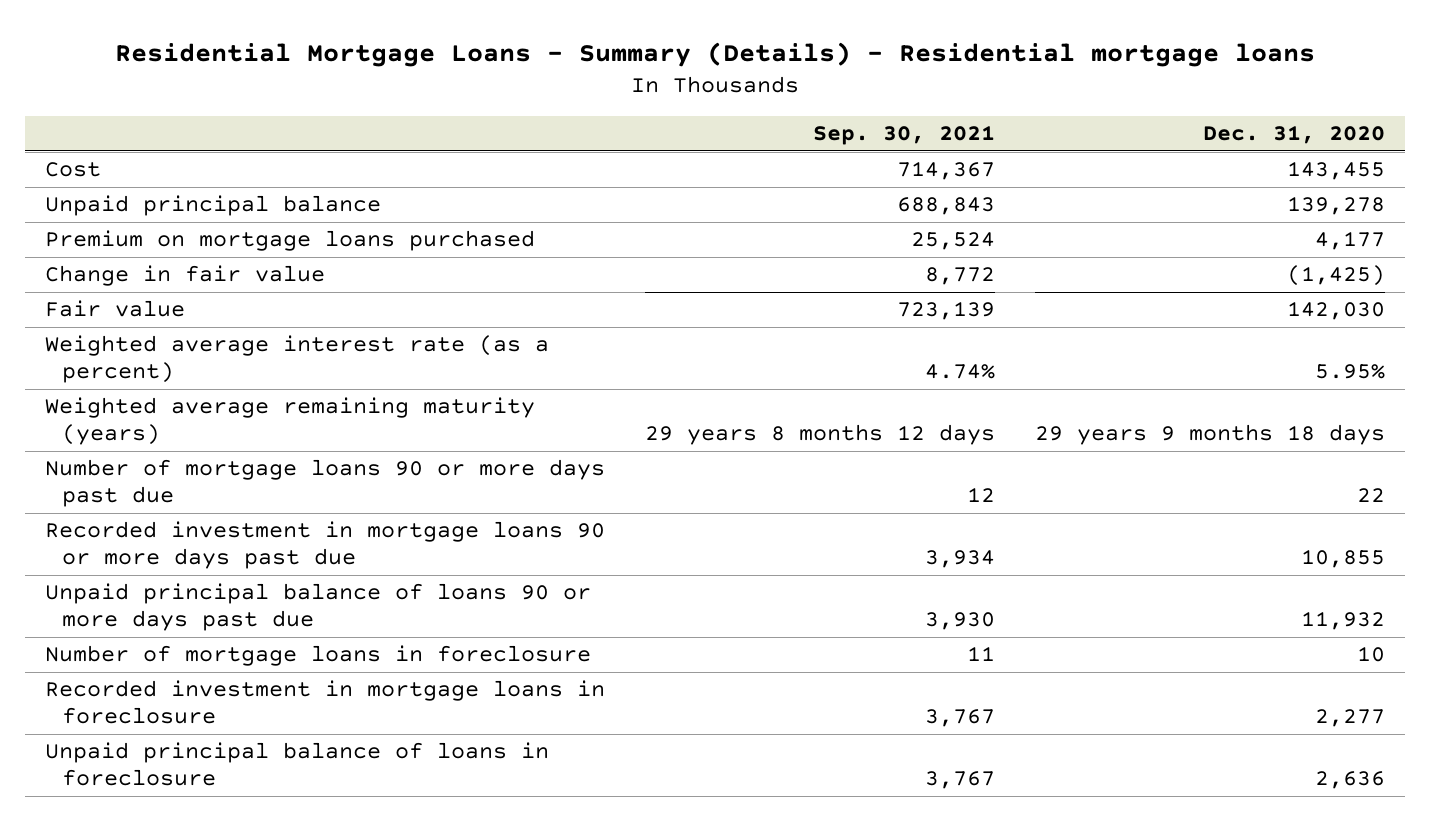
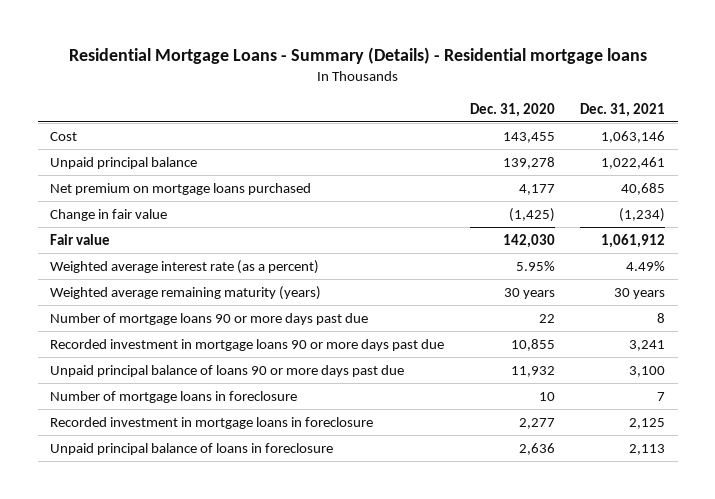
[812,125,995,146] Sep. 30, 2021 -> none
none -> [579,103,665,118] Dec. 31, 2021
[44,230,535,252] Premium on mortgage loans purchased -> [50,182,312,195] Net premium on mortgage loans purchased
[1035,424,1386,446] 29 years 9 months 18 days -> [503,287,555,299] 30 years

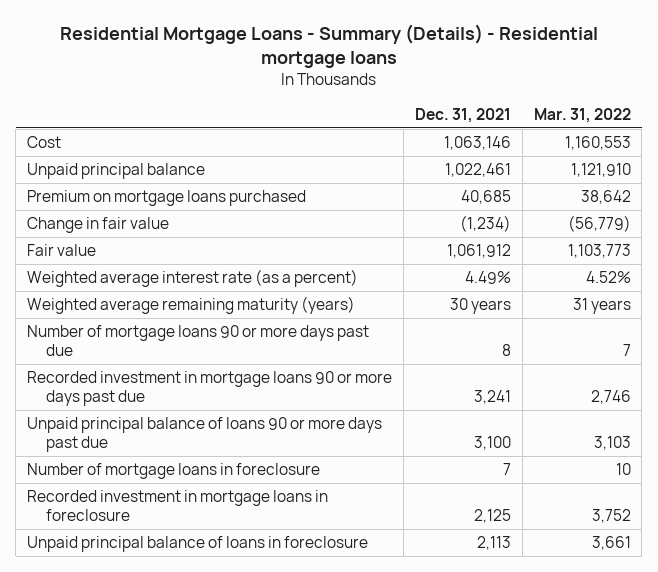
[469,103,555,118] Dec. 31, 2020 -> none
none -> [533,107,631,123] Mar. 31, 2022
[50,182,312,195] Net premium on mortgage loans purchased -> [27,190,307,207] Premium on mortgage loans purchased

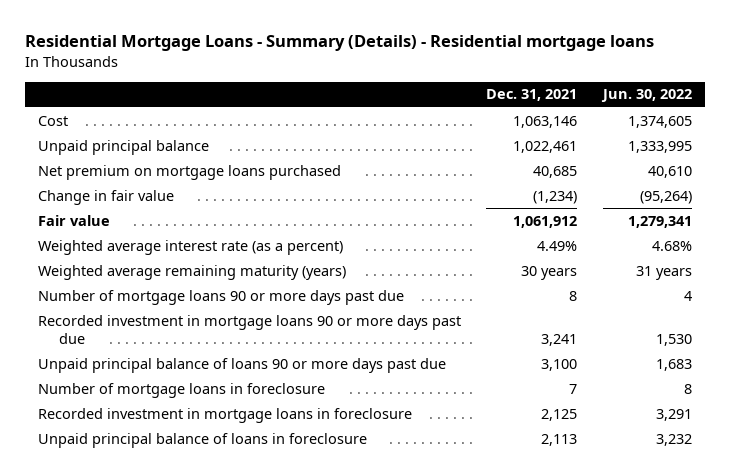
[533,107,631,123] Mar. 31, 2022 -> none
none -> [600,89,692,103] Jun. 30, 2022
[27,190,307,207] Premium on mortgage loans purchased -> [37,164,341,180] Net premium on mortgage loans purchased

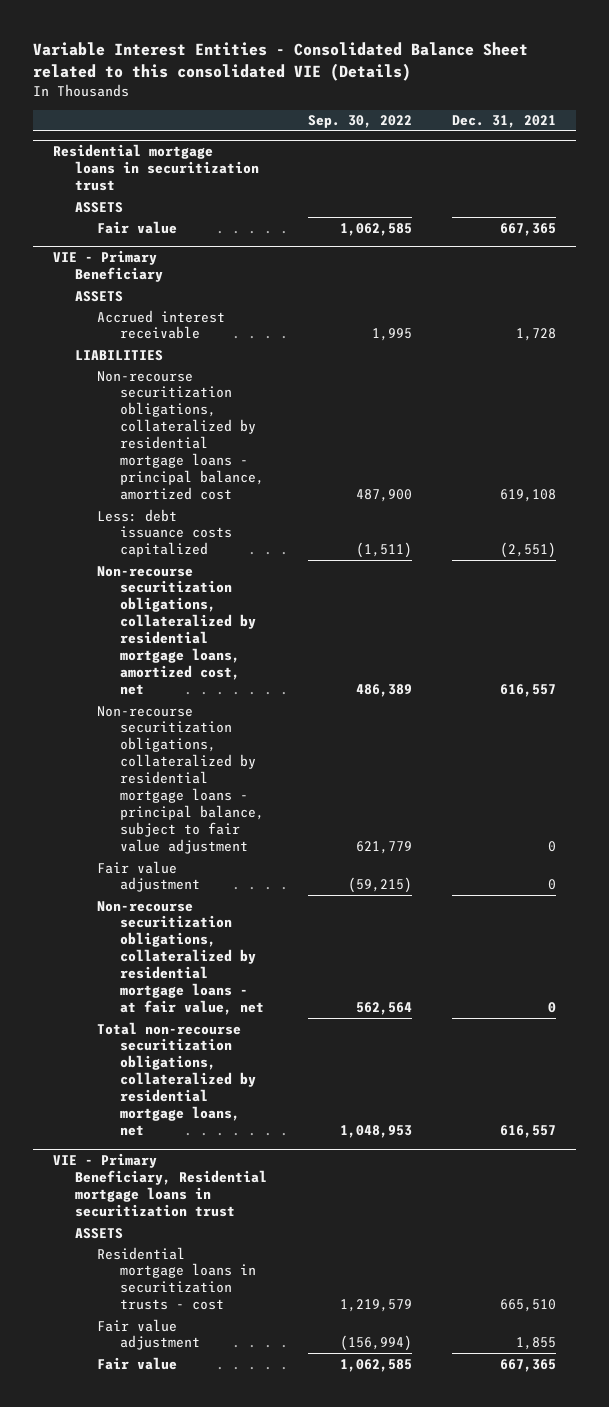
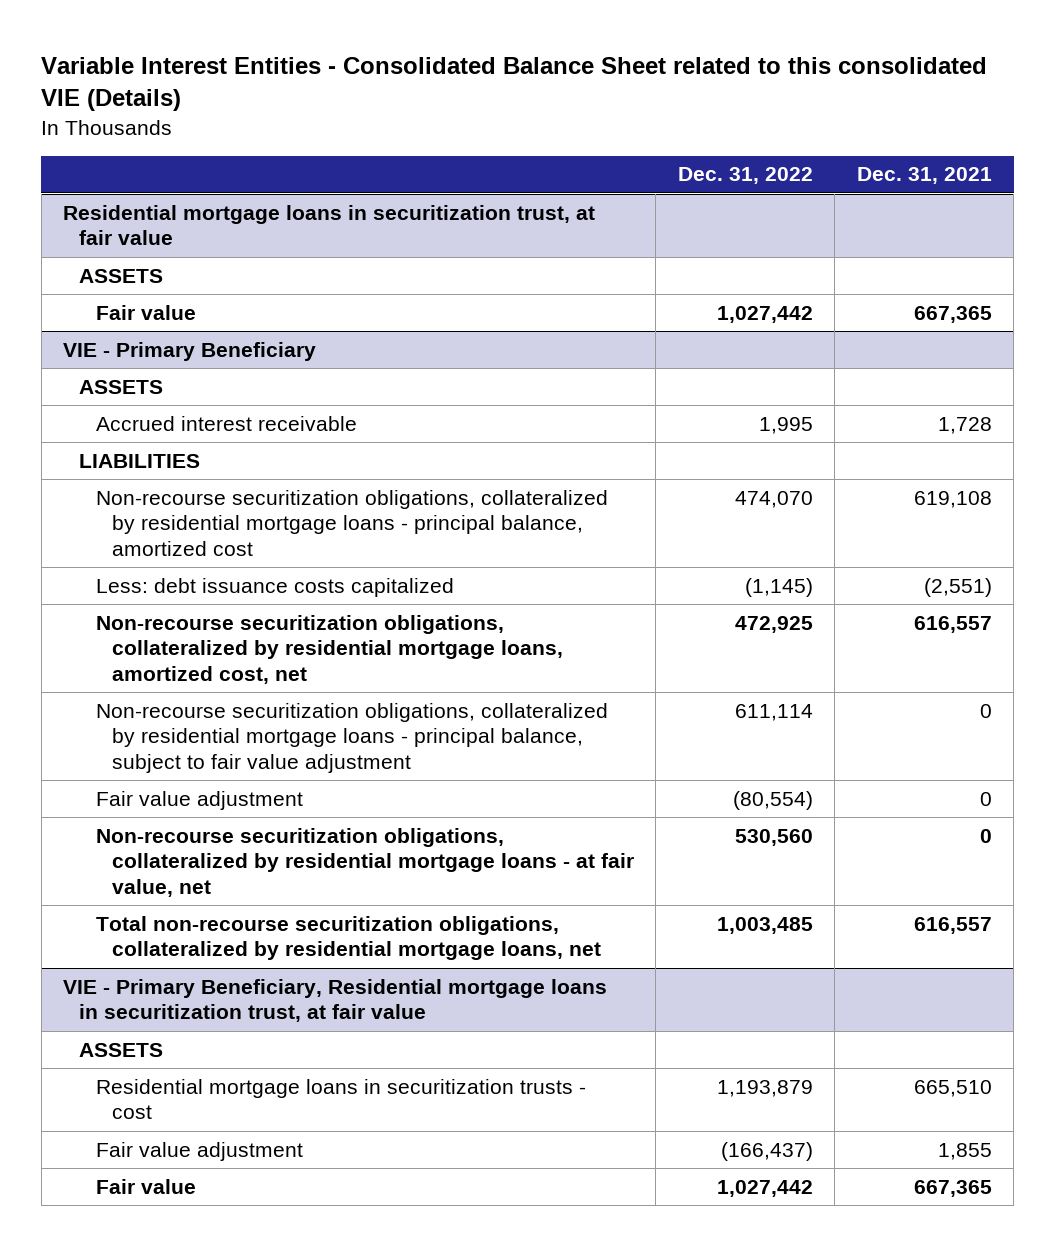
[307,115,412,129] Sep. 30, 2022 -> none
none -> [677,167,813,185] Dec. 31, 2022
[53,144,260,191] Residential mortgage loans in securitization trust -> [63,204,596,246] Residential mortgage loans in securitization trust, at fair value
[53,1153,268,1217] VIE - Primary Beneficiary, Residential mortgage loans in securitization trust -> [63,978,608,1023] VIE - Primary Beneficiary, Residential mortgage loans in securitization trust, at fair value

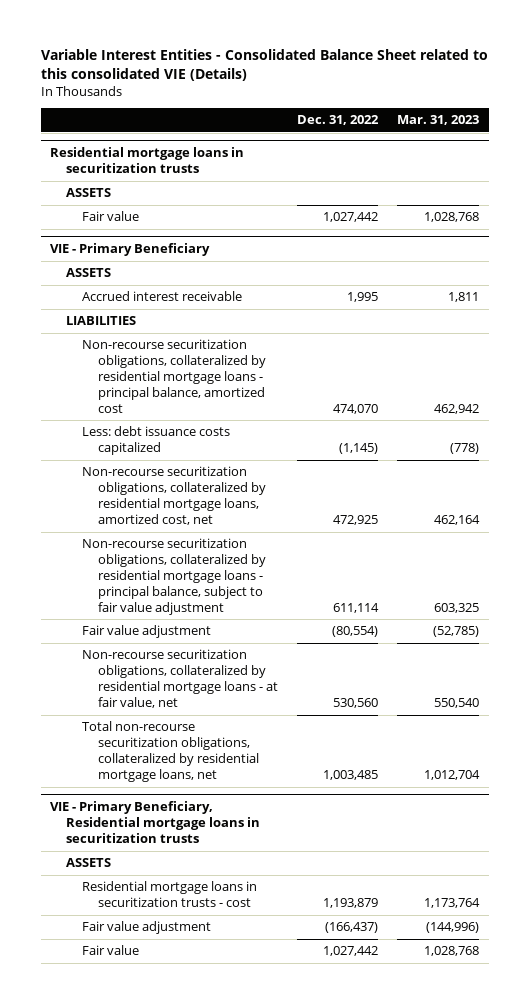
[856,167,992,185] Dec. 31, 2021 -> none
none -> [397,115,480,126] Mar. 31, 2023
[63,204,596,246] Residential mortgage loans in securitization trust, at fair value -> [50,147,245,174] Residential mortgage loans in securitization trusts
[63,978,608,1023] VIE - Primary Beneficiary, Residential mortgage loans in securitization trust, at fair value -> [50,801,261,844] VIE - Primary Beneficiary, Residential mortgage loans in securitization trusts

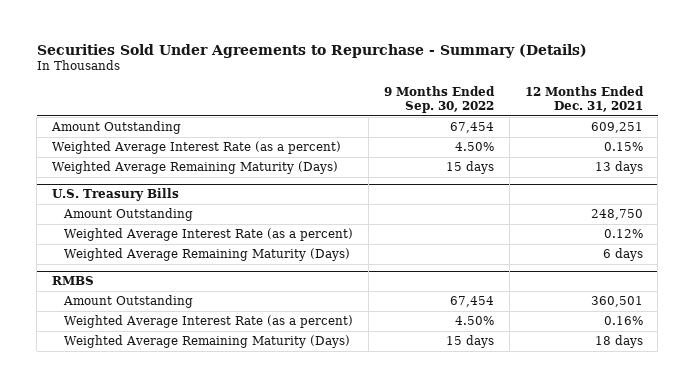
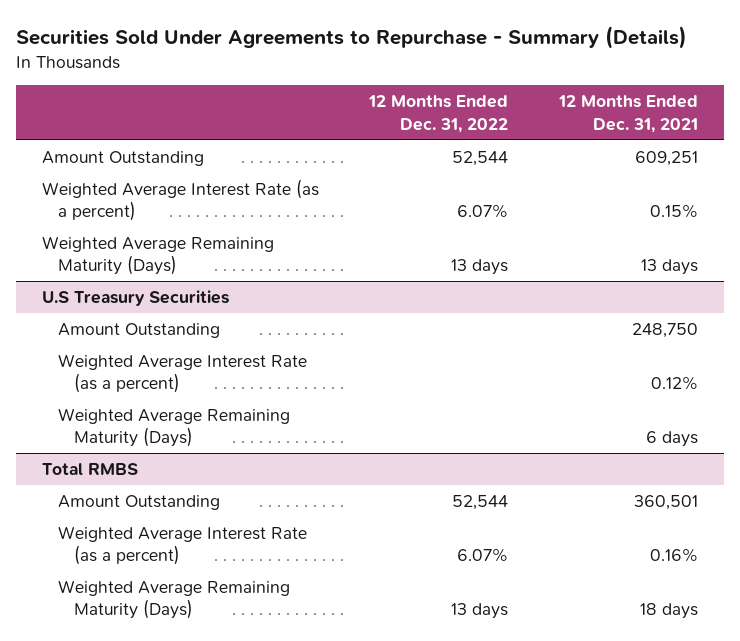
[383,85,495,114] 9 Months Ended Sep. 30, 2022 -> none
none -> [368,95,509,133] 12 Months Ended Dec. 31, 2022
[52,188,180,202] U.S. Treasury Bills -> [41,290,229,307] U.S Treasury Securities
[52,276,95,286] RMBS -> [41,463,138,476] Total RMBS

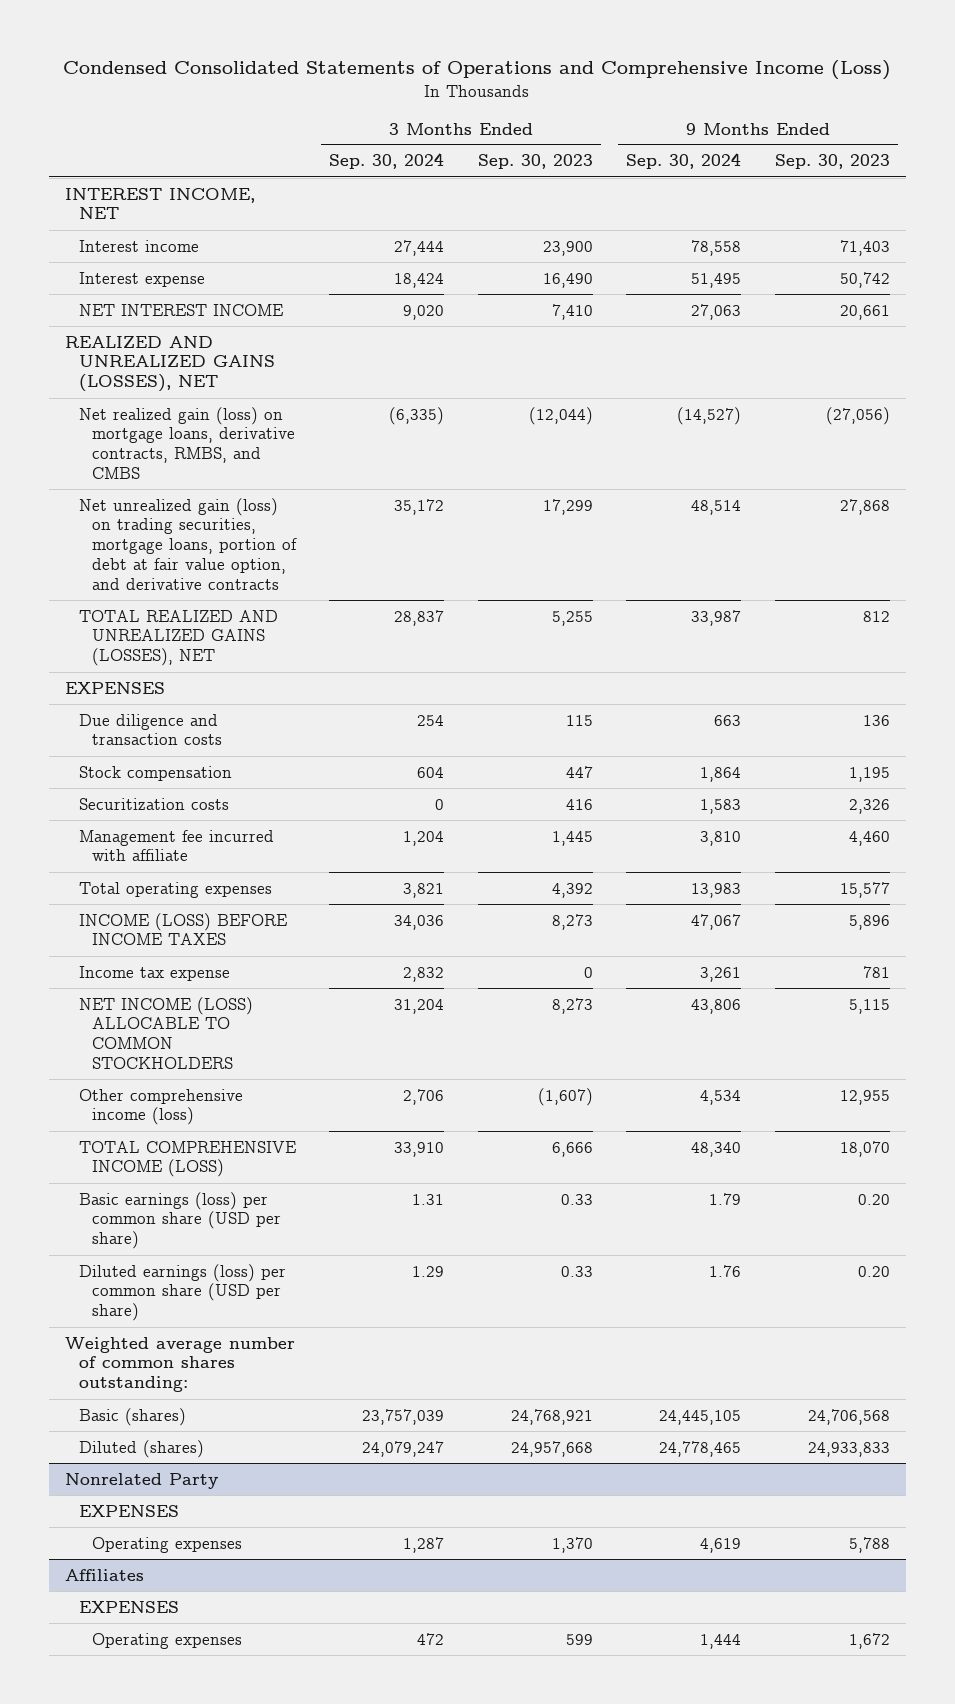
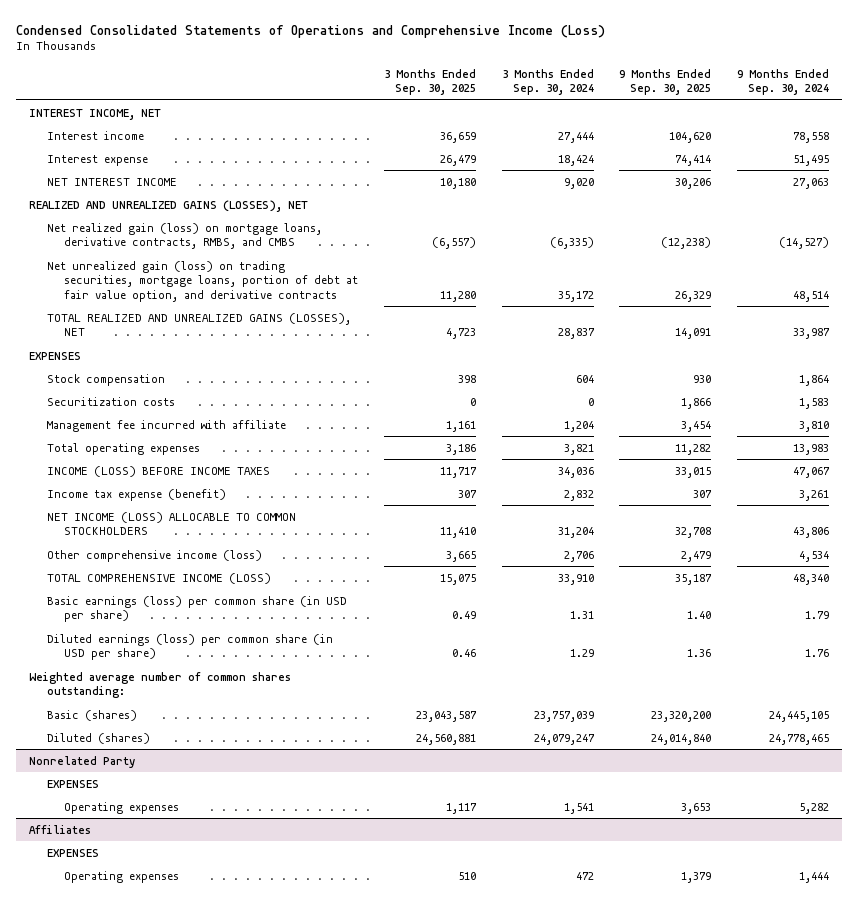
[477,154,593,170] Sep. 30, 2023 -> none
[774,154,890,170] Sep. 30, 2023 -> none
none -> [383,68,476,96] 3 Months Ended Sep. 30, 2025
none -> [619,68,712,96] 9 Months Ended Sep. 30, 2025
[78,713,222,746] Due diligence and transaction costs -> none
[78,965,230,981] Income tax expense -> [46,488,226,501] Income tax expense (benefit)
[78,1191,281,1250] Basic earnings (loss) per common share (USD per share) -> [46,595,347,623] Basic earnings (loss) per common share (in USD per share)
[78,1263,286,1322] Diluted earnings (loss) per common share (USD per share) -> [46,633,333,661] Diluted earnings (loss) per common share (in USD per share)
[403,1536,445,1553] 1,287 -> [563,802,594,814] 1,541
[700,1537,742,1553] 4,619 -> [799,802,830,814] 5,282

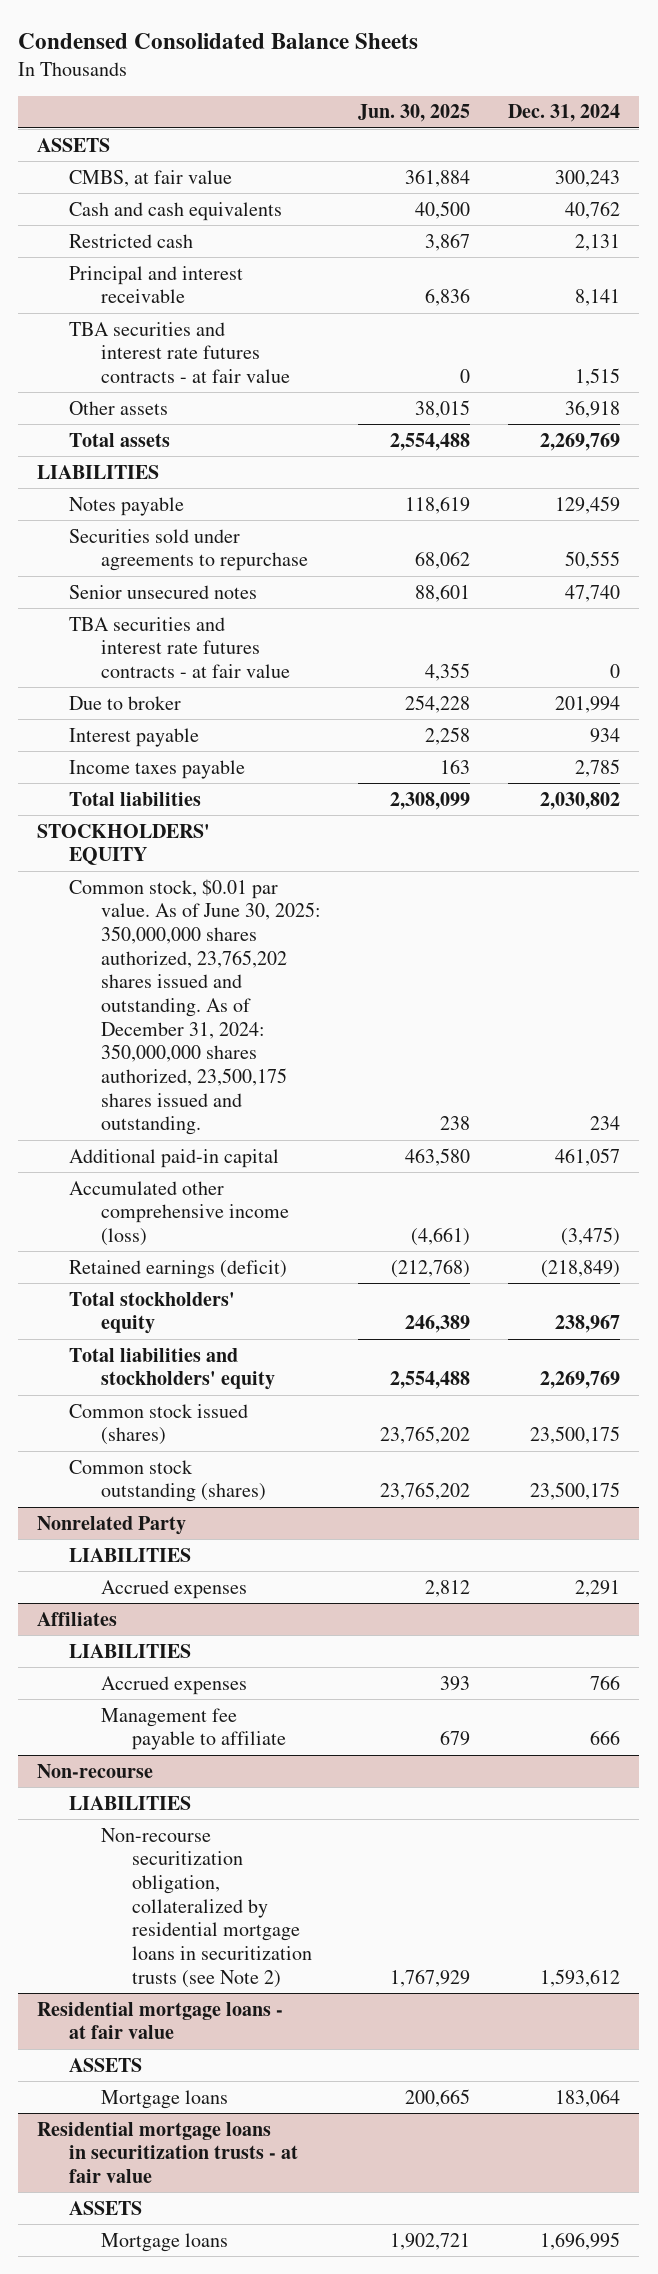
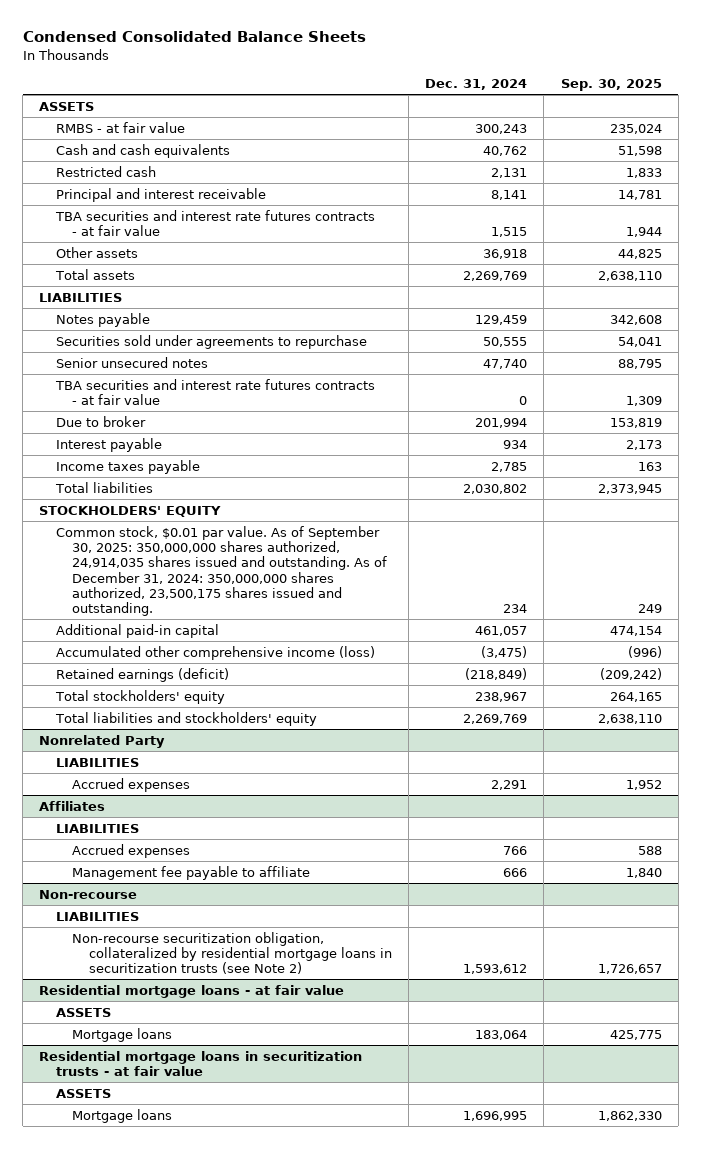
[358,104,471,123] Jun. 30, 2025 -> none
none -> [560,79,662,92] Sep. 30, 2025
[68,169,232,187] CMBS, at fair value -> [55,121,185,133] RMBS - at fair value
[68,878,321,1136] Common stock, $0.01 par value. As of June 30, 2025: 350,000,000 shares authorized, 23,765,202 shares issued and outstanding. As of December 31, 2024: 350,000,000 shares authorized, 23,500,175 shares issued and outstanding. -> [55,525,388,617] Common stock, $0.01 par value. As of September 30, 2025: 350,000,000 shares authorized, 24,914,035 shares issued and outstanding. As of December 31, 2024: 350,000,000 shares authorized, 23,500,175 shares issued and outstanding.
[68,1403,248,1446] Common stock issued (shares) -> none
[68,1459,266,1503] Common stock outstanding (shares) -> none

